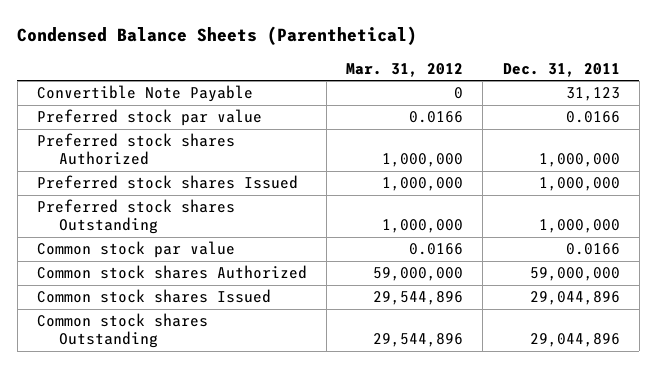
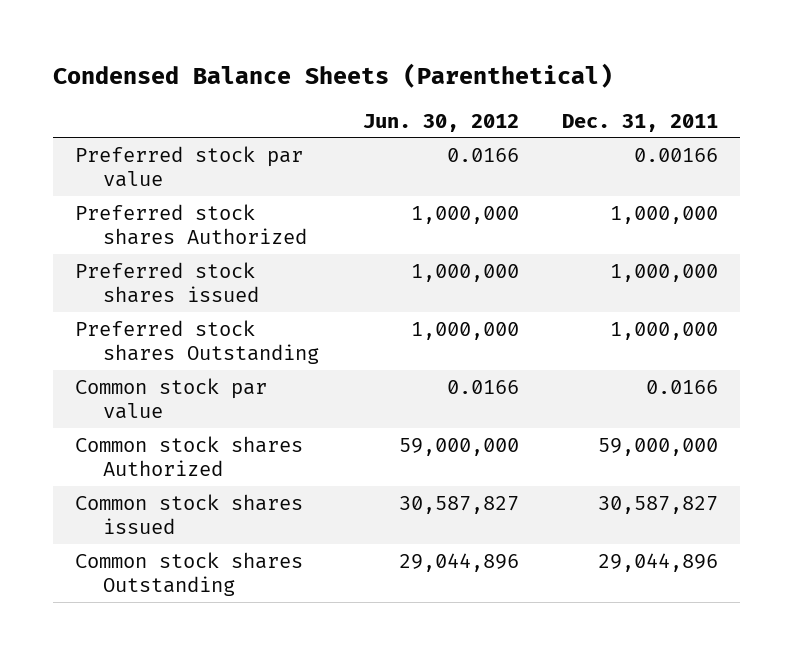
[346,62,464,77] Mar. 31, 2012 -> none
none -> [362,113,519,132] Jun. 30, 2012
[36,85,253,103] Convertible Note Payable -> none
[565,111,620,124] 0.0166 -> [634,147,719,162] 0.00166
[36,175,298,190] Preferred stock shares Issued -> [74,261,260,304] Preferred stock shares issued
[36,289,271,304] Common stock shares Issued -> [74,493,303,535] Common stock shares issued
[529,291,620,306] 29,044,896 -> [598,495,719,514] 30,587,827

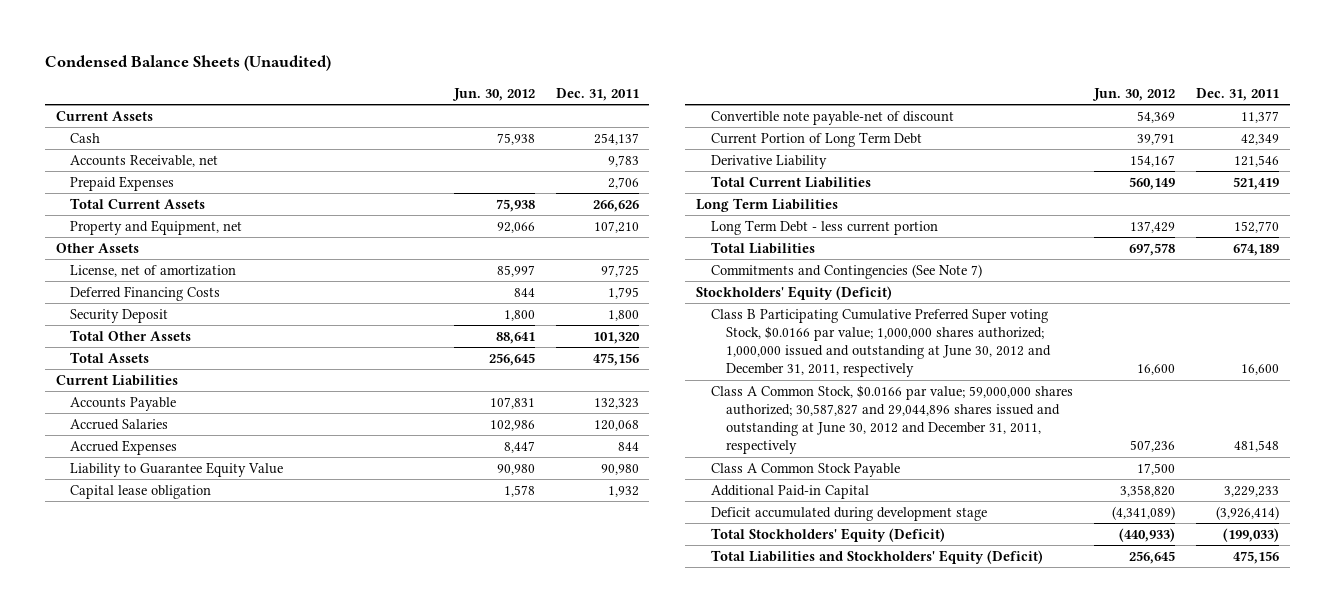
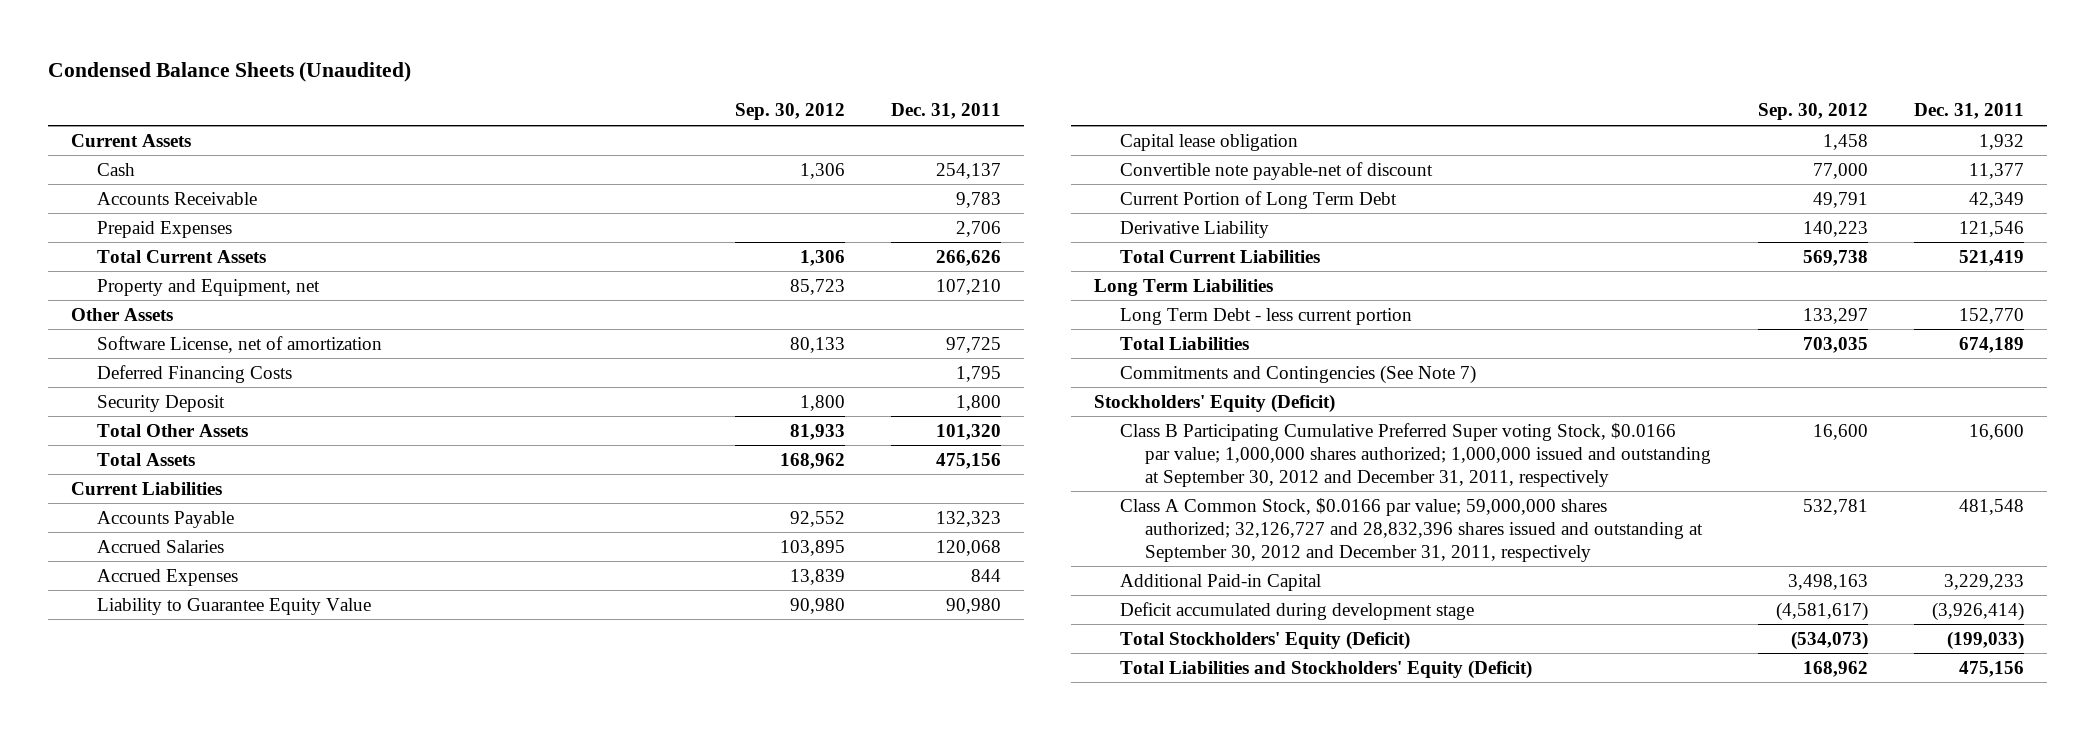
[451,87,535,101] Jun. 30, 2012 -> none
none -> [734,103,845,121] Sep. 30, 2012
[70,154,219,167] Accounts Receivable, net -> [96,191,257,205] Accounts Receivable
[70,264,237,277] License, net of amortization -> [96,335,382,353] Software License, net of amortization
[710,462,900,477] Class A Common Stock Payable -> none
[710,308,1051,378] Class B Participating Cumulative Preferred Super voting Stock, $0.0166 par value; 1,000,000 shares authorized; 1,000,000 issued and outstanding at June 30, 2012 and December 31, 2011, respectively -> [1119,422,1712,487] Class B Participating Cumulative Preferred Super voting Stock, $0.0166 par value; 1,000,000 shares authorized; 1,000,000 issued and outstanding at September 30, 2012 and December 31, 2011, respectively
[710,384,1073,455] Class A Common Stock, $0.0166 par value; 59,000,000 shares authorized; 30,587,827 and 29,044,896 shares issued and outstanding at June 30, 2012 and December 31, 2011, respectively -> [1119,497,1704,562] Class A Common Stock, $0.0166 par value; 59,000,000 shares authorized; 32,126,727 and 28,832,396 shares issued and outstanding at September 30, 2012 and December 31, 2011, respectively

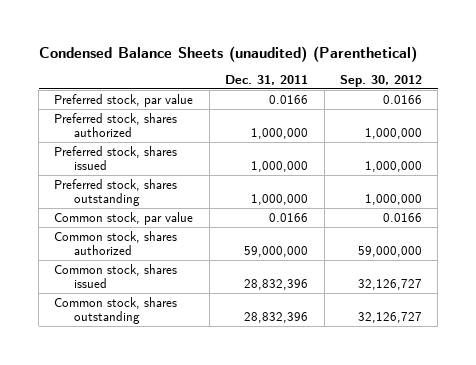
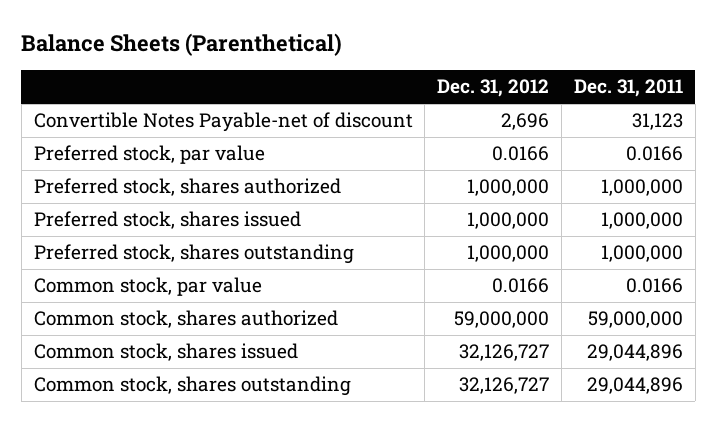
[38,45,417,62] Condensed Balance Sheets (unaudited) (Parenthetical) -> [21,32,343,56] Balance Sheets (Parenthetical)
[340,75,423,88] Sep. 30, 2012 -> none
none -> [437,79,550,98] Dec. 31, 2012
none -> [33,112,413,133] Convertible Notes Payable-net of discount
[244,279,309,291] 28,832,396 -> [586,344,683,362] 29,044,896
[244,312,309,324] 28,832,396 -> [586,377,683,395] 29,044,896

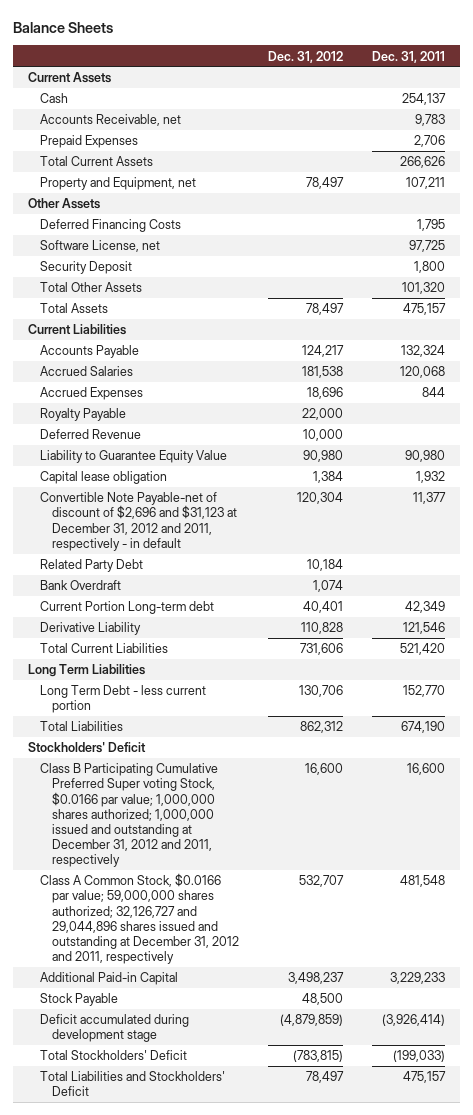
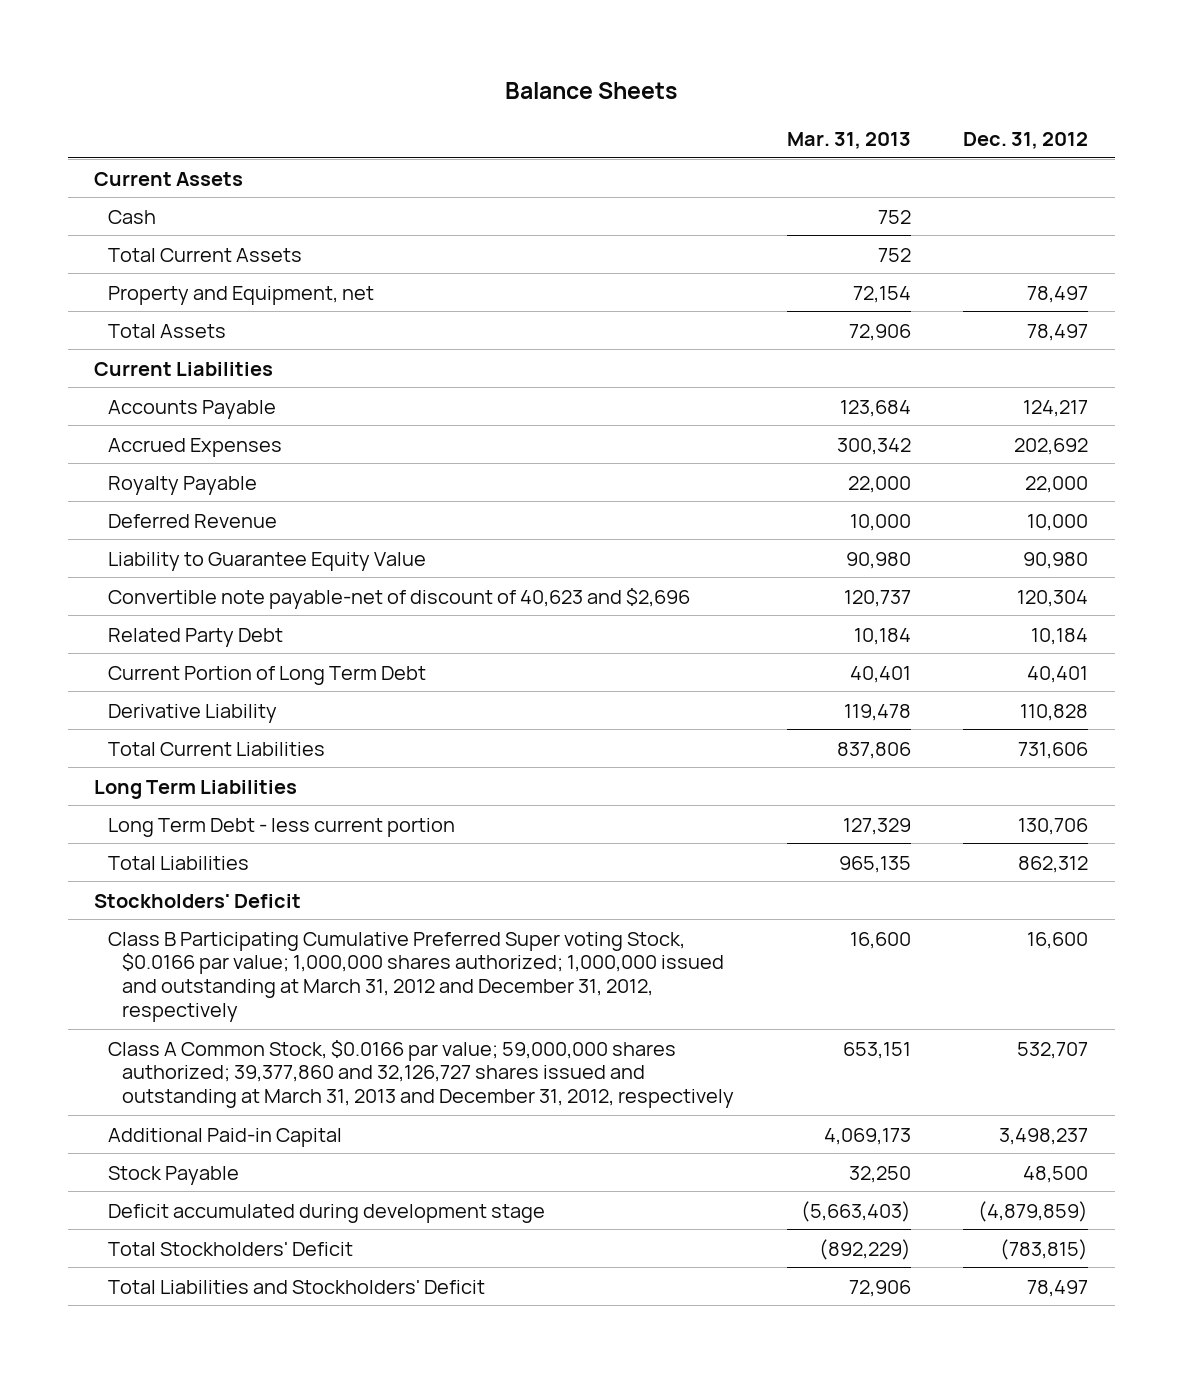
[372,50,446,63] Dec. 31, 2011 -> none
none -> [786,131,911,149] Mar. 31, 2013
[39,114,181,127] Accounts Receivable, net -> none
[39,135,138,149] Prepaid Expenses -> none
[27,198,100,210] Other Assets -> none
[39,219,181,233] Deferred Financing Costs -> none
[39,240,160,253] Software License, net -> none
[39,261,132,275] Security Deposit -> none
[39,282,142,293] Total Other Assets -> none
[39,366,133,377] Accrued Salaries -> none
[307,387,344,400] 18,696 -> [1014,437,1089,455] 202,692
[39,471,167,485] Capital lease obligation -> none
[39,492,237,551] Convertible Note Payable-net of discount of $2,696 and $31,123 at December 31, 2012 and 2011, respectively - in default -> [108,587,691,609] Convertible note payable-net of discount of 40,623 and $2,696
[39,580,121,591] Bank Overdraft -> none
[39,601,214,615] Current Portion Long-term debt -> [108,665,427,685] Current Portion of Long Term Debt
[39,763,218,868] Class B Participating Cumulative Preferred Super voting Stock, $0.0166 par value; 1,000,000 shares authorized; 1,000,000 issued and outstanding at December 31, 2012 and 2011, respectively -> [108,931,725,1023] Class B Participating Cumulative Preferred Super voting Stock, $0.0166 par value; 1,000,000 shares authorized; 1,000,000 issued and outstanding at March 31, 2012 and December 31, 2012, respectively
[39,873,239,965] Class A Common Stock, $0.0166 par value; 59,000,000 shares authorized; 32,126,727 and 29,044,896 shares issued and outstanding at December 31, 2012 and 2011, respectively -> [108,1039,735,1109] Class A Common Stock, $0.0166 par value; 59,000,000 shares authorized; 39,377,860 and 32,126,727 shares issued and outstanding at March 31, 2013 and December 31, 2012, respectively

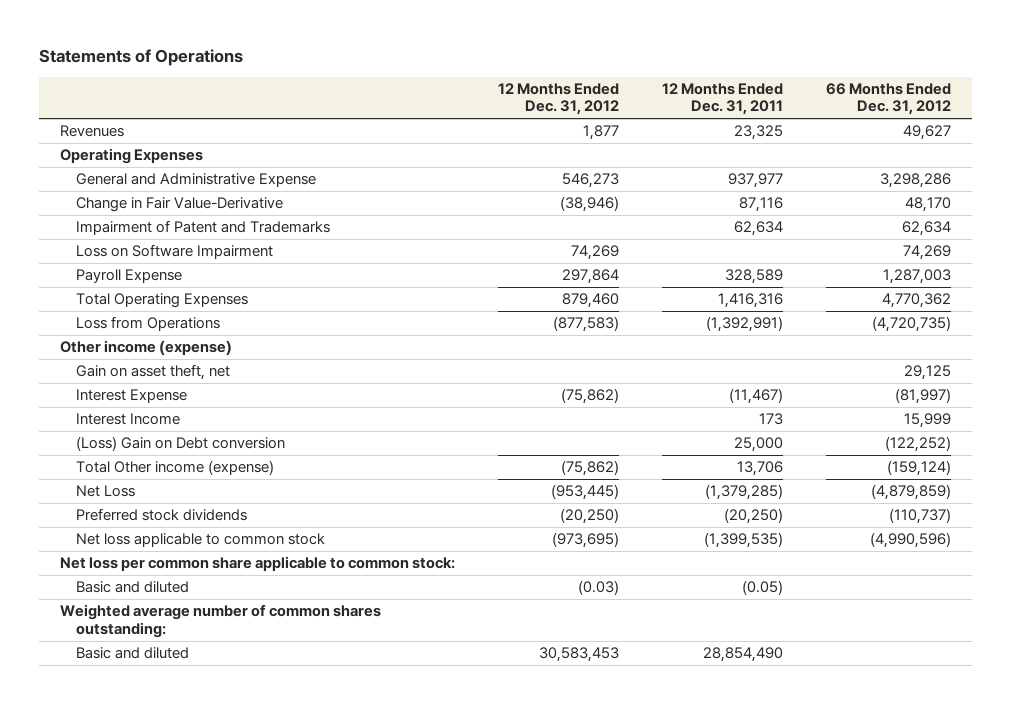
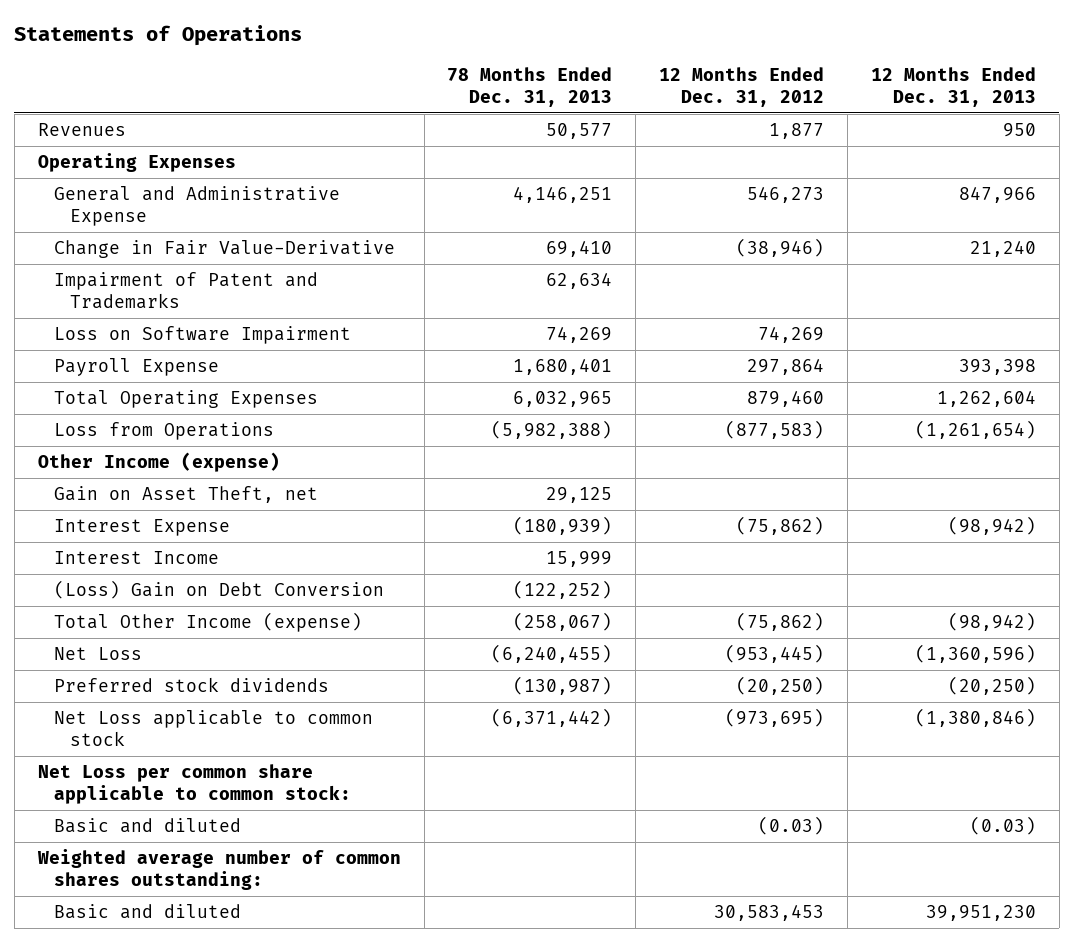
[661,82,783,116] 12 Months Ended Dec. 31, 2011 -> none
[825,82,951,116] 66 Months Ended Dec. 31, 2012 -> none
none -> [447,66,613,107] 78 Months Ended Dec. 31, 2013
none -> [870,66,1036,107] 12 Months Ended Dec. 31, 2013
[60,340,233,356] Other income (expense) -> [37,452,280,473] Other Income (expense)
[76,364,231,381] Gain on asset theft, net -> [53,486,318,504] Gain on Asset Theft, net
[76,436,286,452] (Loss) Gain on Debt conversion -> [53,580,384,600] (Loss) Gain on Debt Conversion
[76,460,275,476] Total Other income (expense) -> [53,612,362,633] Total Other Income (expense)
[76,533,326,548] Net loss applicable to common stock -> [53,710,373,747] Net Loss applicable to common stock
[60,556,456,572] Net loss per common share applicable to common stock: -> [37,764,351,805] Net Loss per common share applicable to common stock:

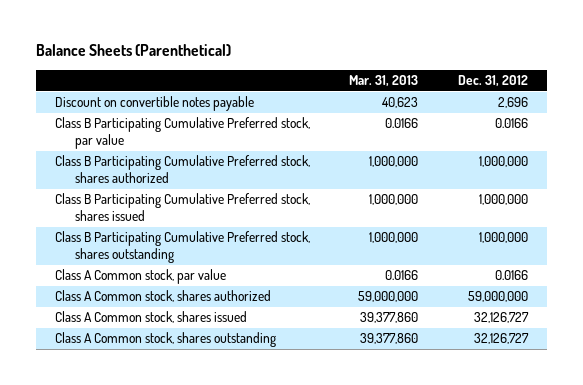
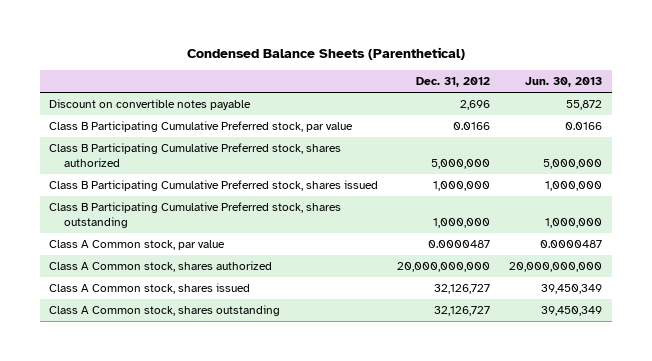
[35,44,231,57] Balance Sheets (Parenthetical) -> [186,47,465,61] Condensed Balance Sheets (Parenthetical)
[349,75,419,88] Mar. 31, 2013 -> none
none -> [525,77,603,88] Jun. 30, 2013
[478,156,528,168] 1,000,000 -> [431,159,491,170] 5,000,000
[494,270,528,281] 0.0166 -> [428,240,491,249] 0.0000487
[467,291,528,303] 59,000,000 -> [397,262,491,273] 20,000,000,000

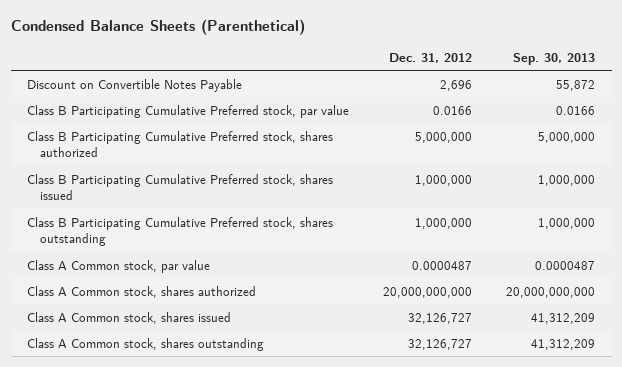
[525,77,603,88] Jun. 30, 2013 -> none
none -> [512,52,595,65] Sep. 30, 2013
[49,99,252,111] Discount on convertible notes payable -> [27,78,243,92] Discount on Convertible Notes Payable

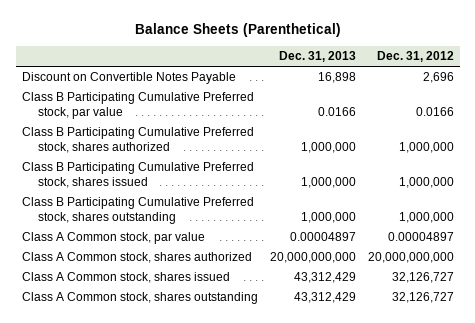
[10,18,305,35] Condensed Balance Sheets (Parenthetical) -> [134,22,341,37] Balance Sheets (Parenthetical)
[512,52,595,65] Sep. 30, 2013 -> none
none -> [278,50,356,62] Dec. 31, 2013
[415,131,473,143] 5,000,000 -> [398,141,454,153] 1,000,000
[412,260,473,270] 0.0000487 -> [387,232,454,242] 0.00004897

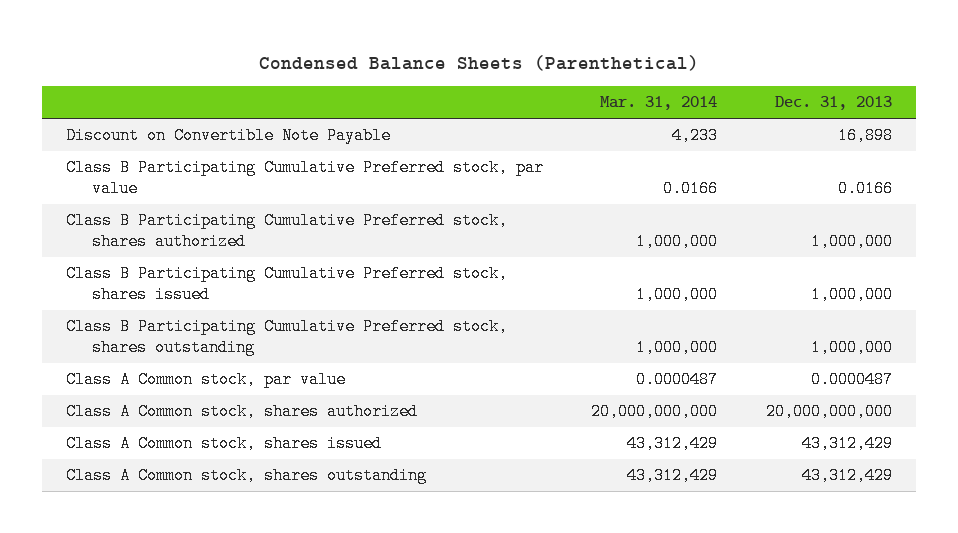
[134,22,341,37] Balance Sheets (Parenthetical) -> [258,54,699,71] Condensed Balance Sheets (Parenthetical)
[376,50,454,62] Dec. 31, 2012 -> none
none -> [600,96,718,111] Mar. 31, 2014
[21,72,236,85] Discount on Convertible Notes Payable -> [66,127,392,145] Discount on Convertible Note Payable
[289,232,356,242] 0.00004897 -> [810,371,893,389] 0.0000487

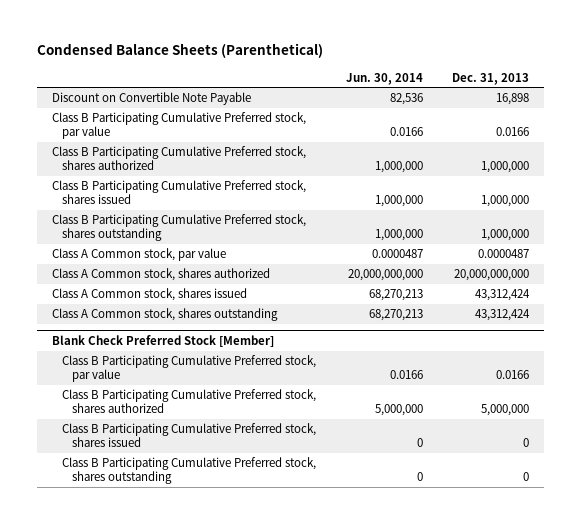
[600,96,718,111] Mar. 31, 2014 -> none
none -> [345,72,423,85] Jun. 30, 2014
[801,435,893,453] 43,312,429 -> [475,289,531,302] 43,312,424
[801,467,893,485] 43,312,429 -> [475,309,531,322] 43,312,424
none -> [52,335,275,348] Blank Check Preferred Stock [Member]
none -> [61,355,316,383] Class B Participating Cumulative Preferred stock, par value
none -> [61,389,316,414] Class B Participating Cumulative Preferred stock, shares authorized
none -> [61,423,316,448] Class B Participating Cumulative Preferred stock, shares issued
none -> [61,457,316,485] Class B Participating Cumulative Preferred stock, shares outstanding

